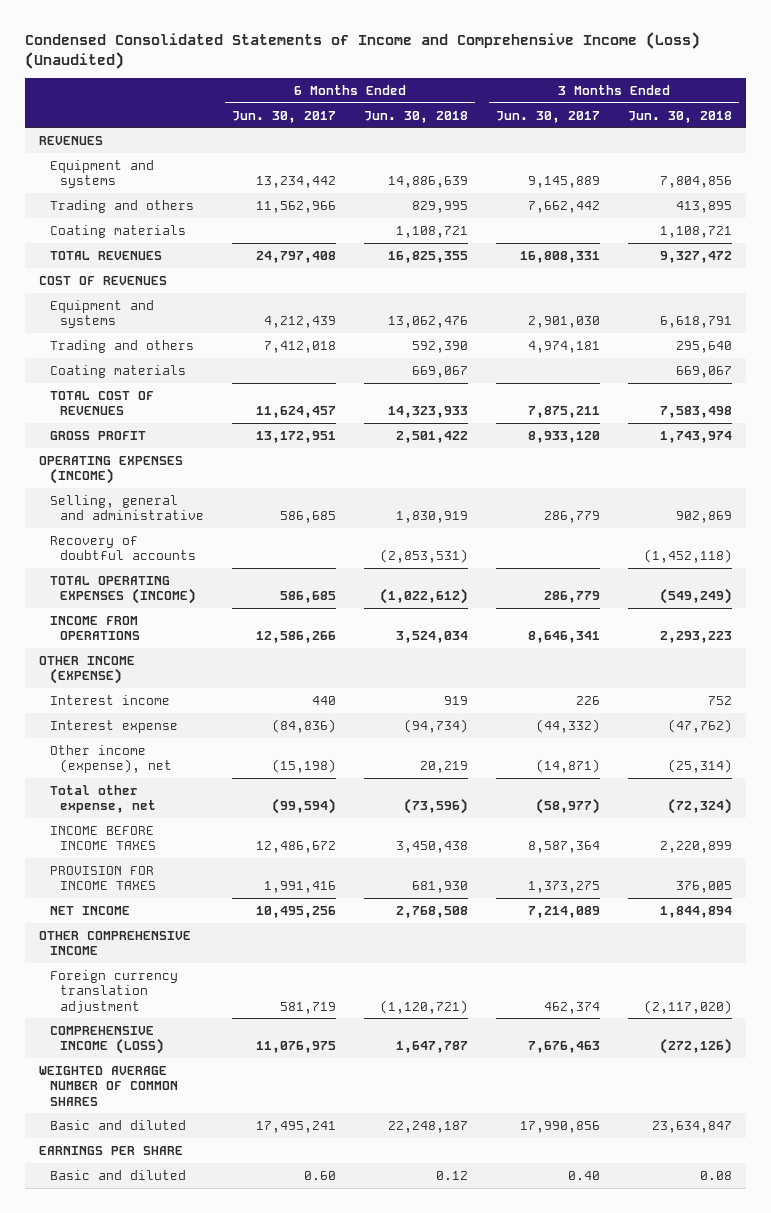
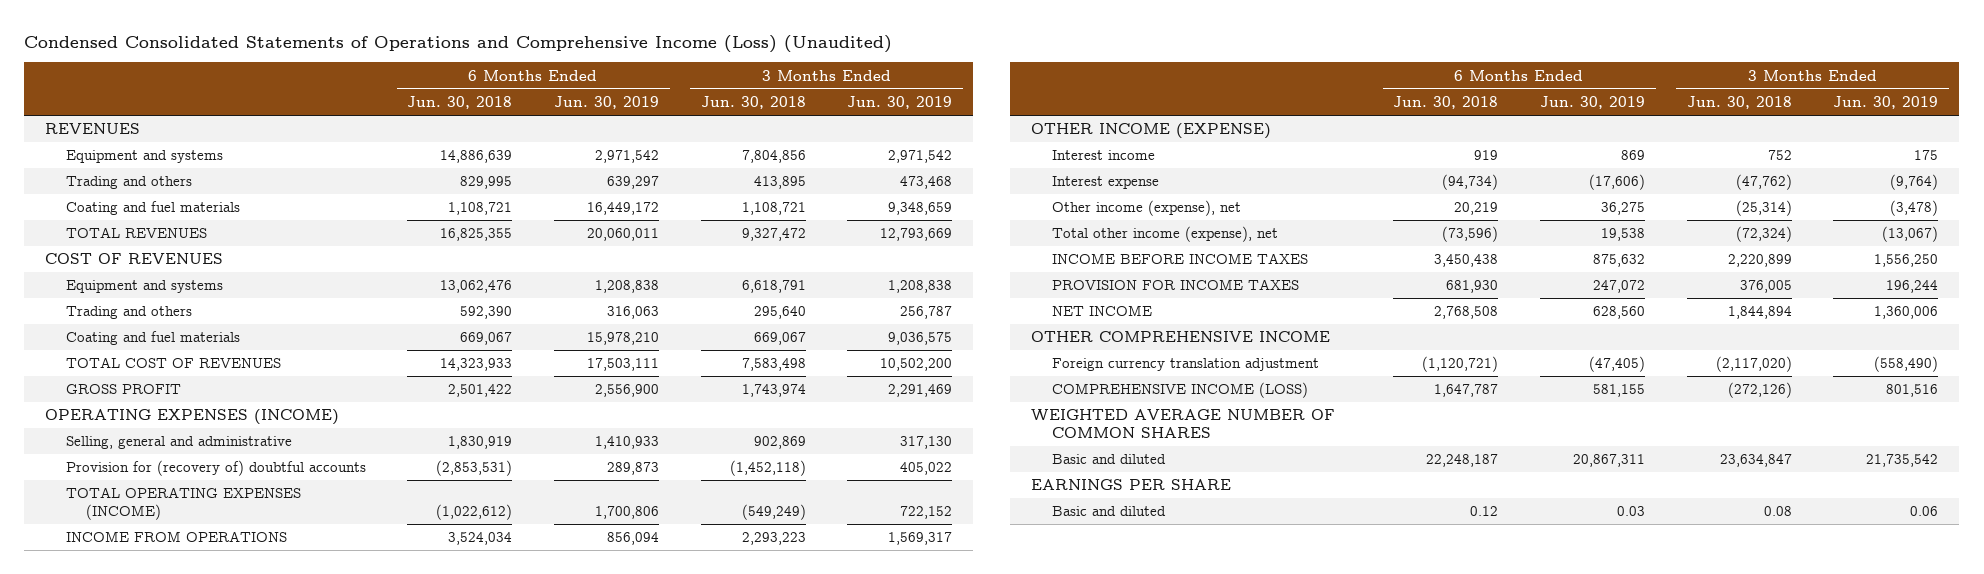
[24,32,700,70] Condensed Consolidated Statements of Income and Comprehensive Income (Loss) (Unaudited) -> [24,34,893,53] Condensed Consolidated Statements of Operations and Comprehensive Income (Loss) (Unaudited)
[232,110,337,123] Jun. 30, 2017 -> none
[495,110,600,123] Jun. 30, 2017 -> none
none -> [554,96,660,110] Jun. 30, 2019
none -> [847,96,953,110] Jun. 30, 2019
[49,224,186,238] Coating materials -> [65,201,240,216] Coating and fuel materials
[49,364,186,378] Coating materials -> [65,331,240,346] Coating and fuel materials
[49,535,197,561] Recovery of doubtful accounts -> [65,460,366,477] Provision for (recovery of) doubtful accounts
[49,784,157,814] Total other expense, net -> [1051,226,1278,243] Total other income (expense), net

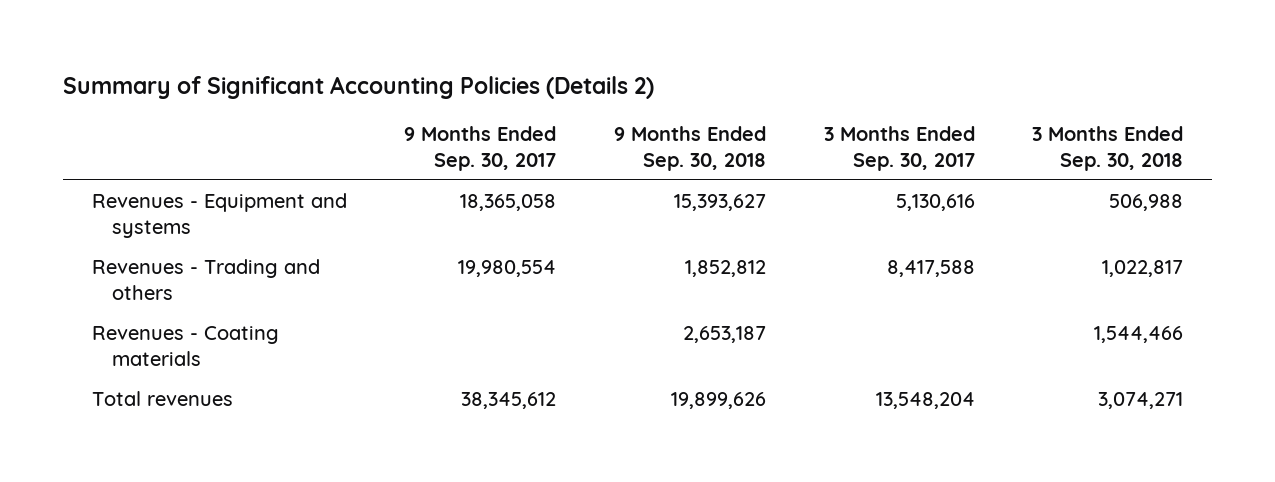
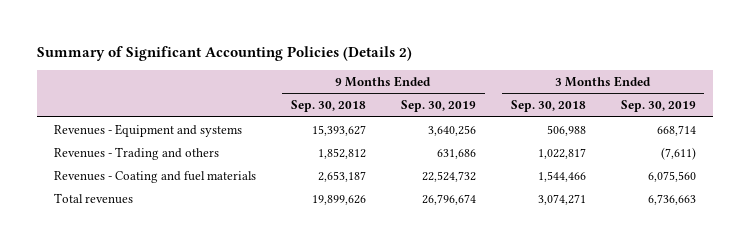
[404,126,557,172] 9 Months Ended Sep. 30, 2017 -> none
[823,126,975,172] 3 Months Ended Sep. 30, 2017 -> none
none -> [400,100,476,113] Sep. 30, 2019
none -> [620,100,696,113] Sep. 30, 2019
[91,326,279,366] Revenues - Coating materials -> [54,170,257,183] Revenues - Coating and fuel materials

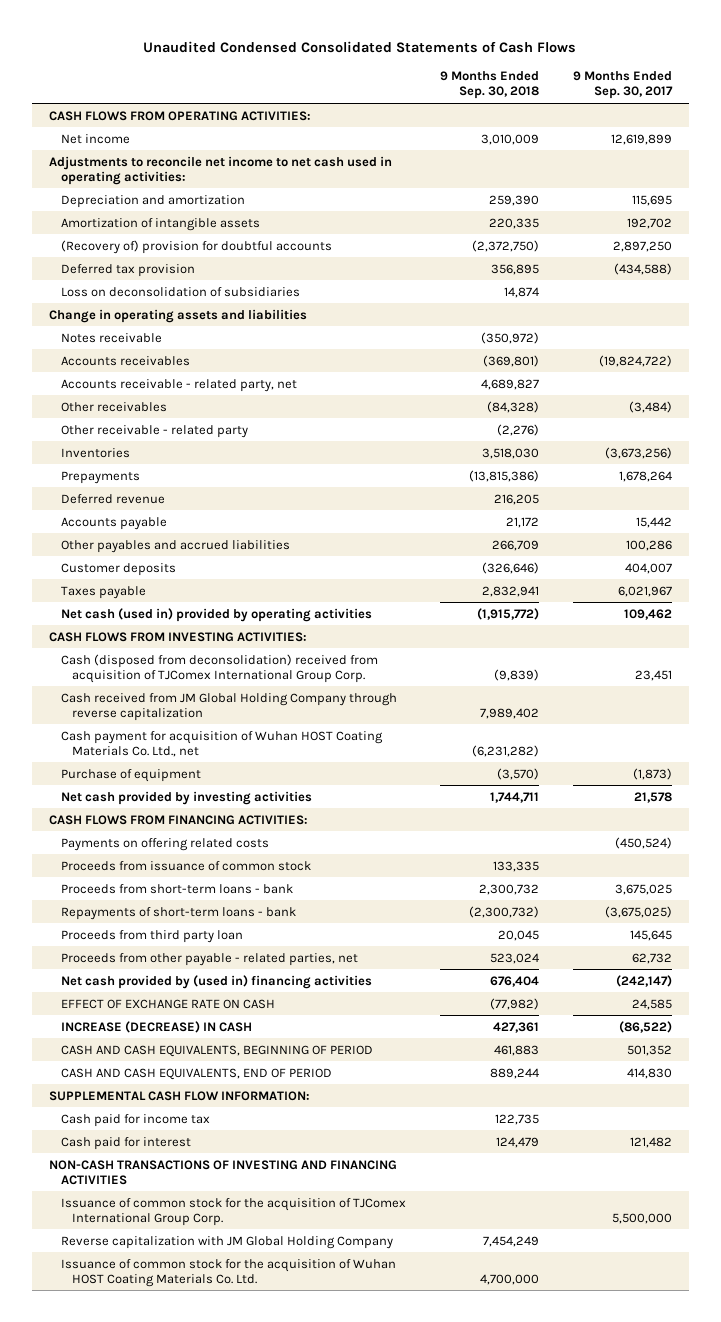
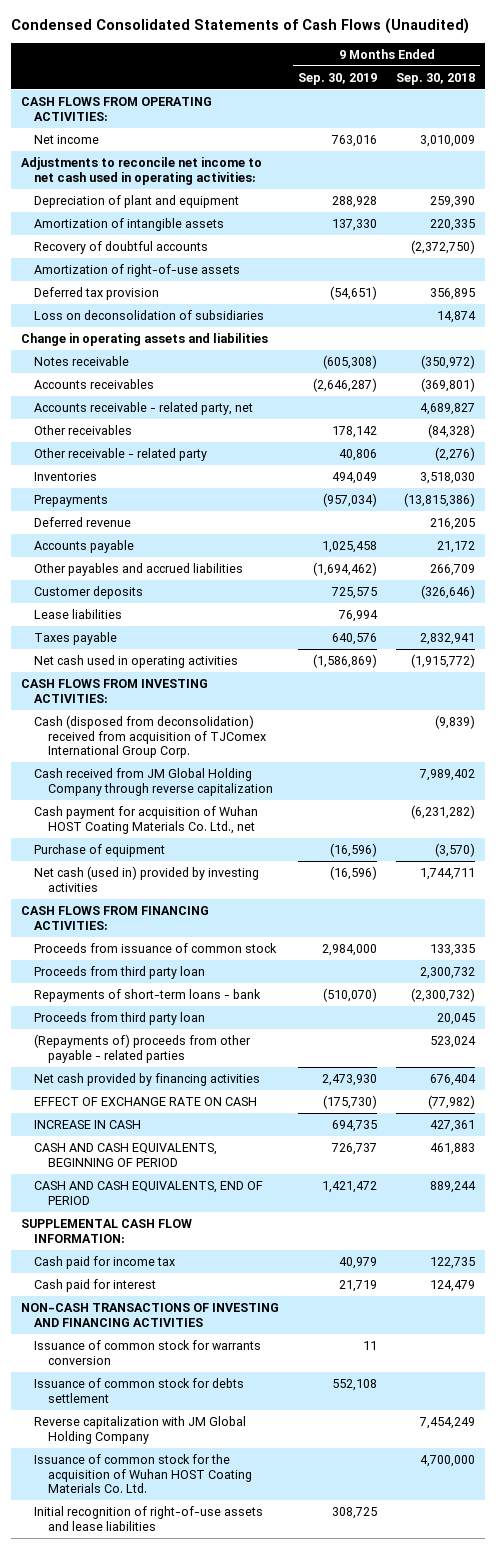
[143,40,577,53] Unaudited Condensed Consolidated Statements of Cash Flows -> [10,18,469,35] Condensed Consolidated Statements of Cash Flows (Unaudited)
[572,71,673,100] 9 Months Ended Sep. 30, 2017 -> none
none -> [297,72,377,85] Sep. 30, 2019
[60,194,245,208] Depreciation and amortization -> [34,194,240,208] Depreciation of plant and equipment
[60,239,332,254] (Recovery of) provision for doubtful accounts -> [34,240,209,254] Recovery of doubtful accounts
none -> [34,263,241,277] Amortization of right-of-use assets
none -> [34,608,123,619] Lease liabilities
[60,607,372,622] Net cash (used in) provided by operating activities -> [34,654,239,668] Net cash used in operating activities
[60,790,312,805] Net cash provided by investing activities -> [34,865,260,892] Net cash (used in) provided by investing activities
[60,837,269,851] Payments on offering related costs -> none
[60,883,293,894] Proceeds from short-term loans - bank -> [34,965,206,979] Proceeds from third party loan
[60,952,358,966] Proceeds from other payable - related parties, net -> [34,1033,252,1063] (Repayments of) proceeds from other payable - related parties
[60,974,372,989] Net cash provided by (used in) financing activities -> [34,1072,261,1086] Net cash provided by financing activities
[60,1020,252,1033] INCREASE (DECREASE) IN CASH -> [34,1119,142,1129] INCREASE IN CASH
[60,1197,406,1226] Issuance of common stock for the acquisition of TJComex International Group Corp. -> [34,1339,262,1365] Issuance of common stock for warrants conversion
none -> [34,1377,245,1403] Issuance of common stock for debts settlement
none -> [34,1505,264,1531] Initial recognition of right-of-use assets and lease liabilities

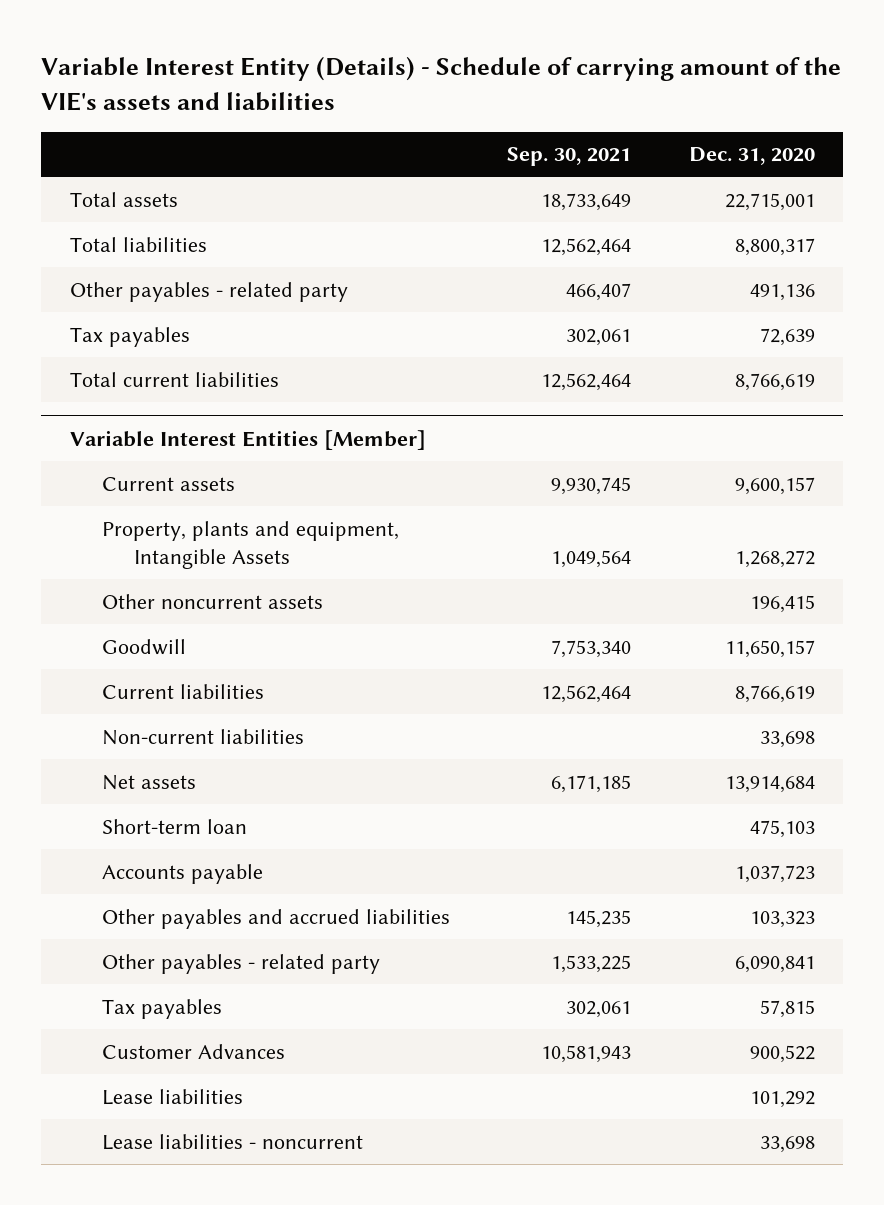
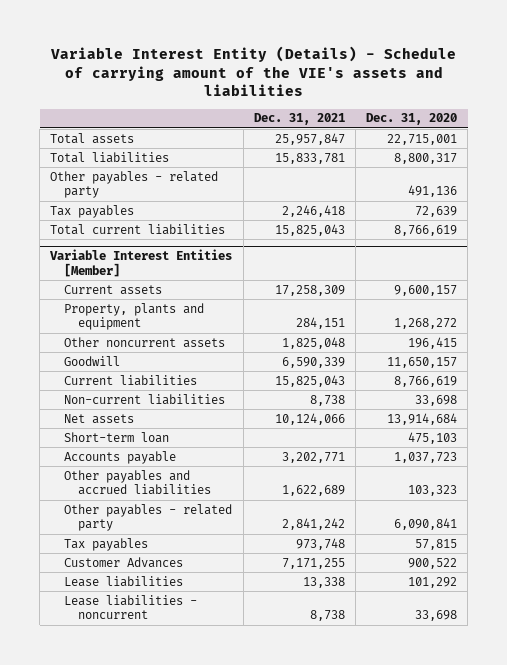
[507,147,632,167] Sep. 30, 2021 -> none
none -> [253,113,345,126] Dec. 31, 2021
[102,520,400,569] Property, plants and equipment, Intangible Assets -> [63,302,204,331] Property, plants and equipment

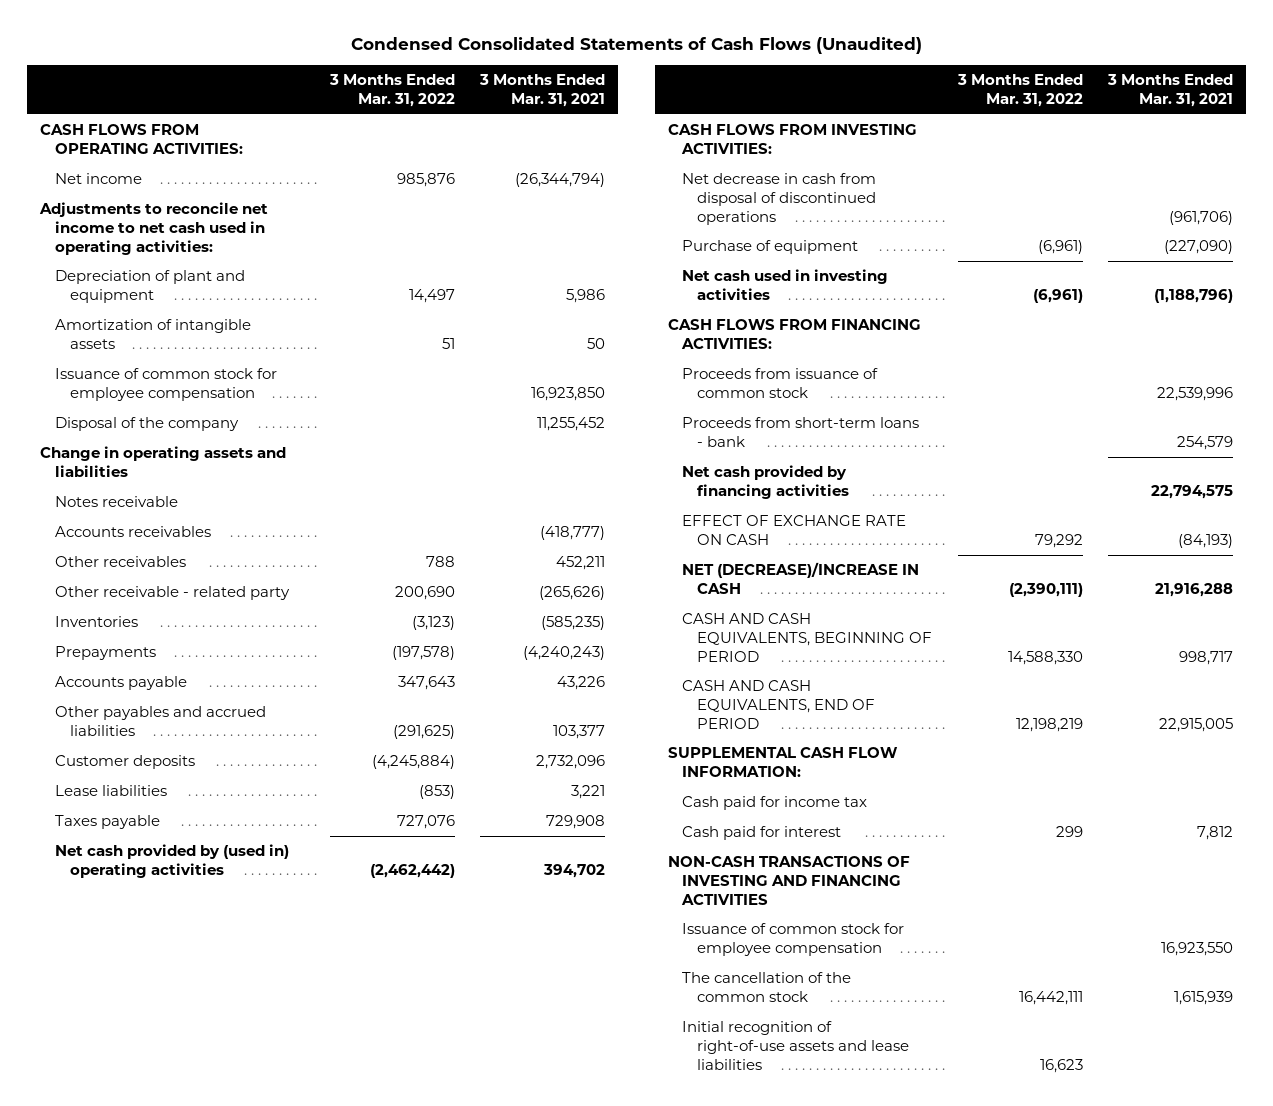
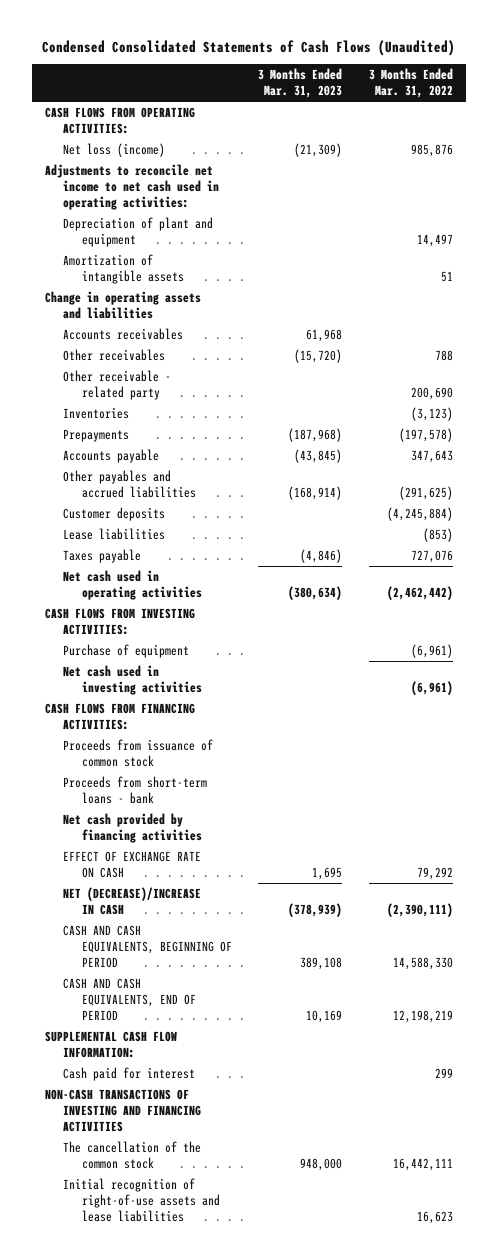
[479,74,606,108] 3 Months Ended Mar. 31, 2021 -> none
none -> [258,68,343,99] 3 Months Ended Mar. 31, 2023
[54,173,142,185] Net income -> [63,142,166,157] Net loss (income)
[54,368,277,401] Issuance of common stock for employee compensation -> none
[54,417,239,432] Disposal of the company -> none
[54,496,178,508] Notes receivable -> none
[54,844,289,878] Net cash provided by (used in) operating activities -> [63,569,202,600] Net cash used in operating activities
[682,173,877,225] Net decrease in cash from disposal of discontinued operations -> none
[682,796,868,811] Cash paid for income tax -> none
[682,923,905,956] Issuance of common stock for employee compensation -> none

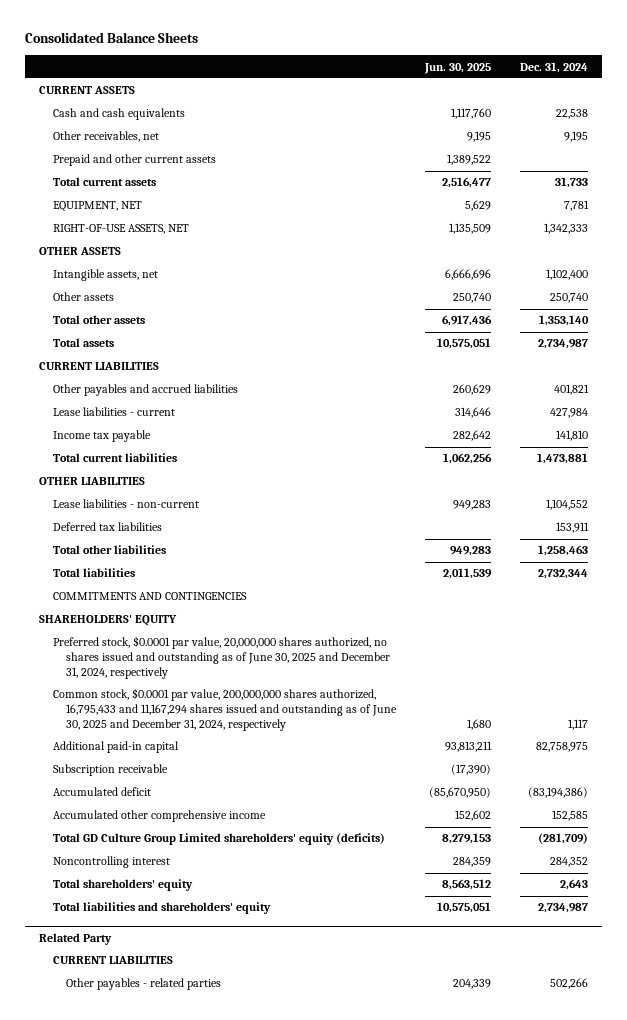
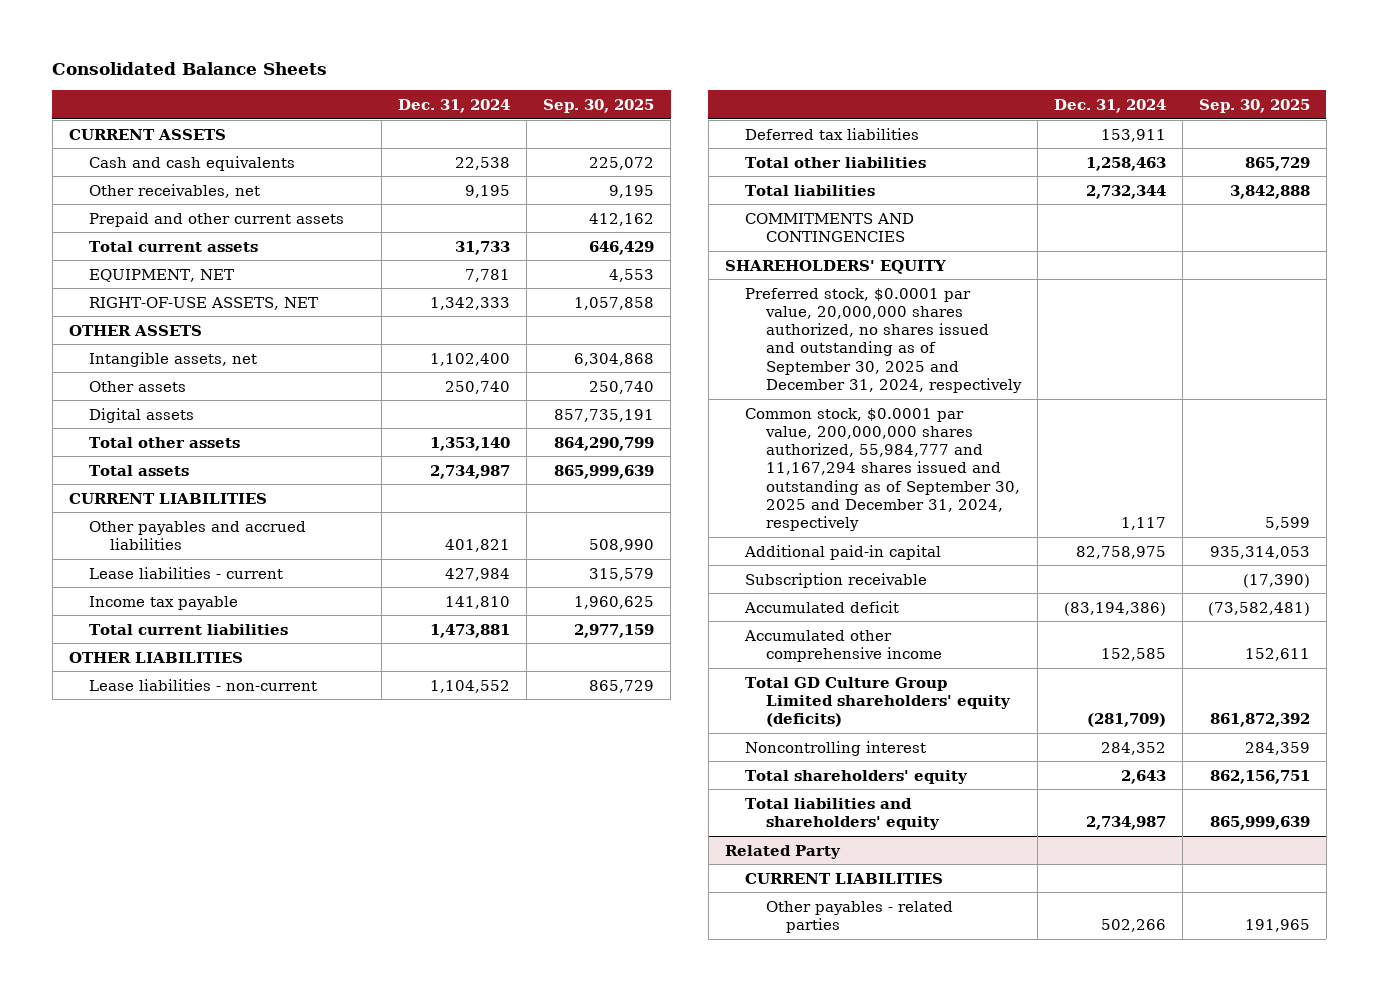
[424,62,492,74] Jun. 30, 2025 -> none
none -> [543,99,655,114] Sep. 30, 2025
none -> [89,407,195,423] Digital assets
[52,636,391,680] Preferred stock, $0.0001 par value, 20,000,000 shares authorized, no shares issued and outstanding as of June 30, 2025 and December 31, 2024, respectively -> [745,287,1022,393] Preferred stock, $0.0001 par value, 20,000,000 shares authorized, no shares issued and outstanding as of September 30, 2025 and December 31, 2024, respectively
[52,688,398,732] Common stock, $0.0001 par value, 200,000,000 shares authorized, 16,795,433 and 11,167,294 shares issued and outstanding as of June 30, 2025 and December 31, 2024, respectively -> [745,407,1020,532] Common stock, $0.0001 par value, 200,000,000 shares authorized, 55,984,777 and 11,167,294 shares issued and outstanding as of September 30, 2025 and December 31, 2024, respectively

